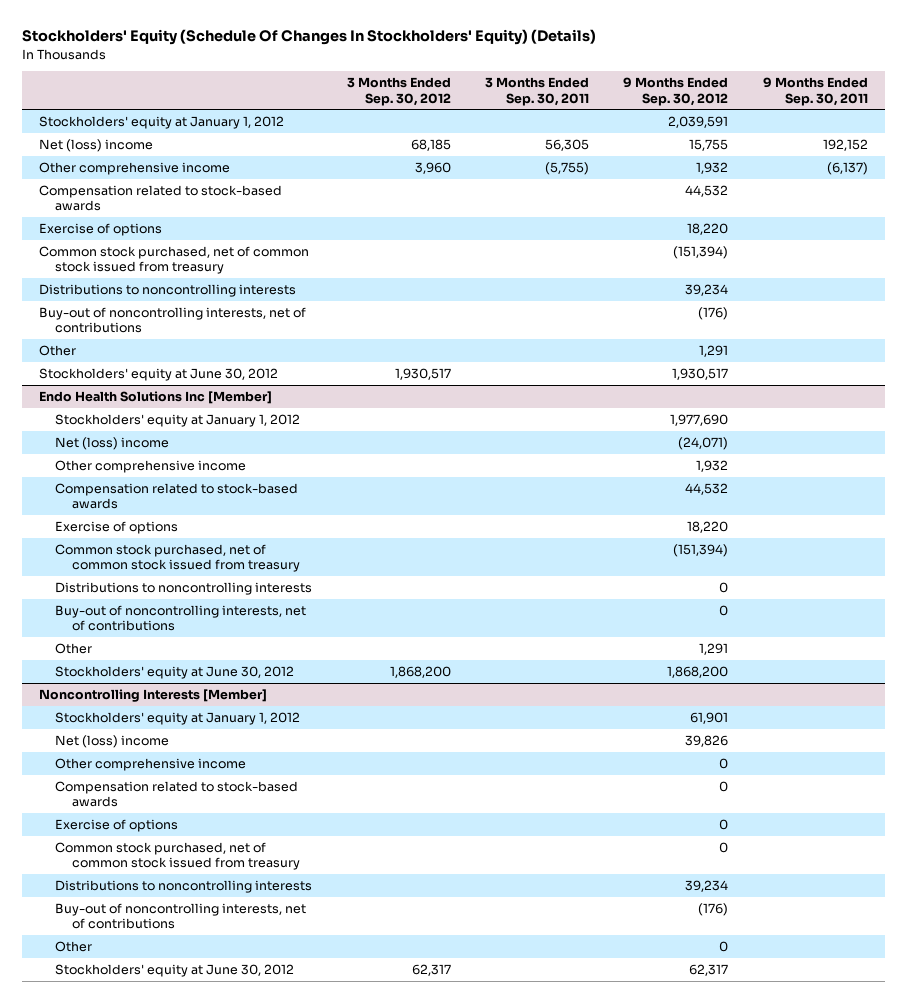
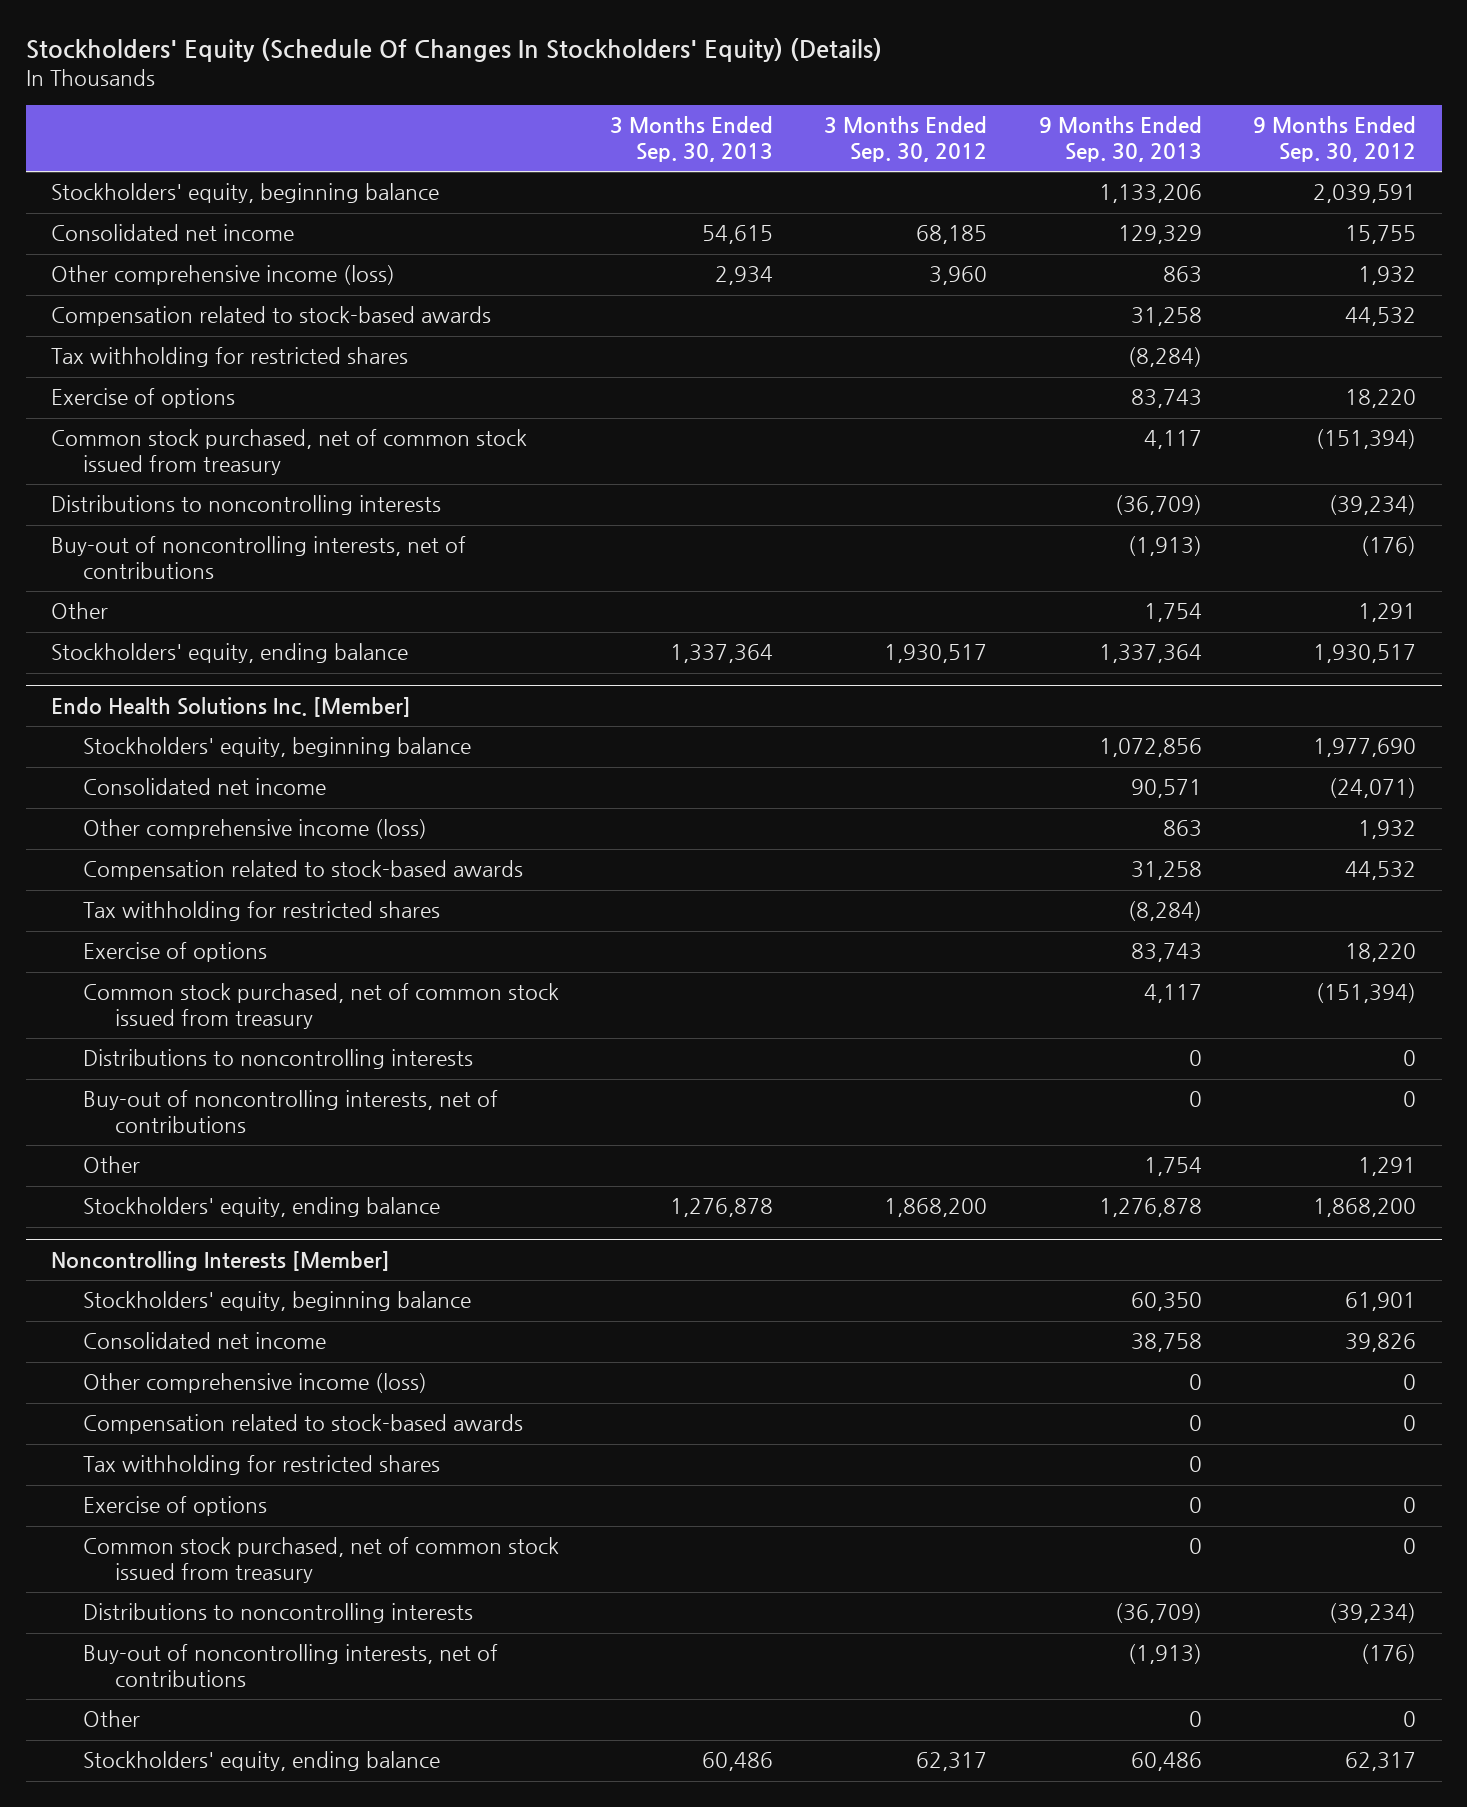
[485,77,590,106] 3 Months Ended Sep. 30, 2011 -> none
[762,77,868,106] 9 Months Ended Sep. 30, 2011 -> none
none -> [610,116,774,163] 3 Months Ended Sep. 30, 2013
none -> [1038,116,1202,163] 9 Months Ended Sep. 30, 2013
[38,116,284,130] Stockholders' equity at January 1, 2012 -> [51,183,440,204] Stockholders' equity, beginning balance
[38,139,153,153] Net (loss) income -> [51,224,295,242] Consolidated net income
[38,162,230,176] Other comprehensive income -> [51,265,396,286] Other comprehensive income (loss)
none -> [51,347,409,368] Tax withholding for restricted shares
[685,284,729,297] 39,234 -> [1328,495,1416,516] (39,234)
[38,368,278,382] Stockholders' equity at June 30, 2012 -> [51,643,409,664] Stockholders' equity, ending balance
[38,391,272,405] Endo Health Solutions Inc [Member] -> [51,697,412,718] Endo Health Solutions Inc. [Member]
[55,414,301,428] Stockholders' equity at January 1, 2012 -> [82,737,471,758] Stockholders' equity, beginning balance
[55,437,170,451] Net (loss) income -> [82,778,326,796] Consolidated net income
[55,460,247,474] Other comprehensive income -> [82,819,427,840] Other comprehensive income (loss)
none -> [82,901,440,922] Tax withholding for restricted shares
[55,666,295,680] Stockholders' equity at June 30, 2012 -> [82,1197,440,1218] Stockholders' equity, ending balance
[55,712,301,726] Stockholders' equity at January 1, 2012 -> [82,1291,471,1312] Stockholders' equity, beginning balance
[55,735,170,749] Net (loss) income -> [82,1332,326,1350] Consolidated net income
[55,758,247,772] Other comprehensive income -> [82,1373,427,1394] Other comprehensive income (loss)
none -> [82,1455,440,1476] Tax withholding for restricted shares
[685,880,729,893] 39,234 -> [1328,1603,1416,1624] (39,234)
[55,964,295,978] Stockholders' equity at June 30, 2012 -> [82,1751,440,1772] Stockholders' equity, ending balance

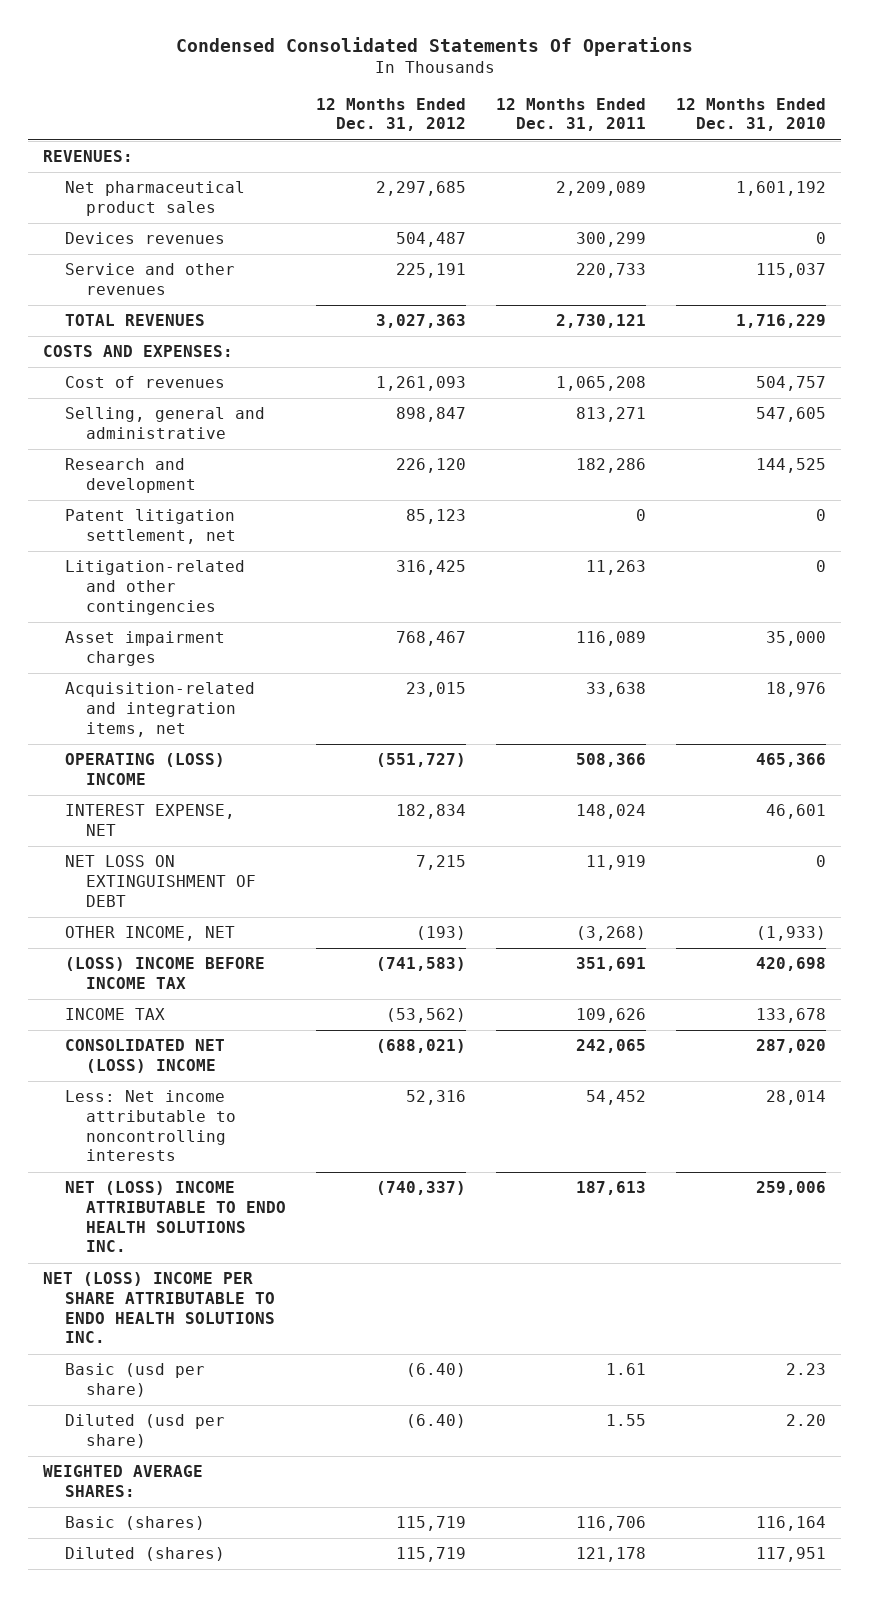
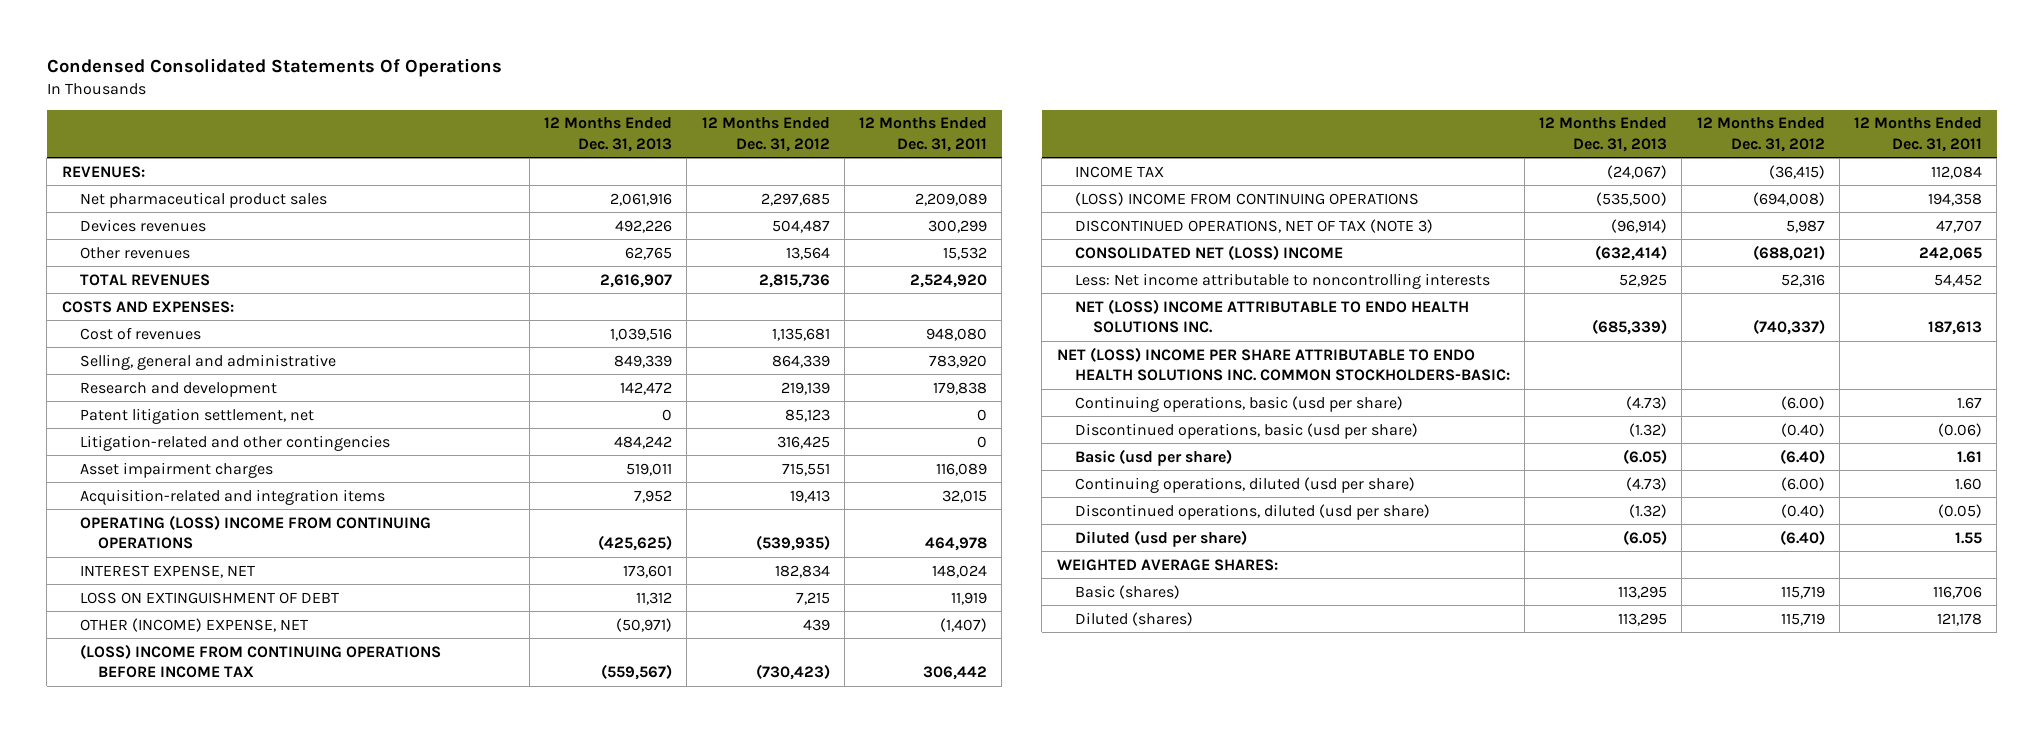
[676,97,827,132] 12 Months Ended Dec. 31, 2010 -> none
none -> [544,117,673,152] 12 Months Ended Dec. 31, 2013
[64,263,235,296] Service and other revenues -> [79,246,190,259] Other revenues
[396,263,467,279] 225,191 -> [785,246,830,260] 13,564
[576,263,647,279] 220,733 -> [942,246,987,260] 15,532
[376,314,467,329] 3,027,363 -> [758,273,830,288] 2,815,736
[556,314,647,329] 2,730,121 -> [909,273,987,288] 2,524,920
[376,376,467,392] 1,261,093 -> [771,327,830,341] 1,135,681
[556,376,647,392] 1,065,208 -> [925,327,987,341] 948,080
[396,407,467,423] 898,847 -> [771,354,830,368] 864,339
[576,407,647,423] 813,271 -> [928,354,987,368] 783,920
[396,458,467,474] 226,120 -> [780,381,830,395] 219,139
[576,458,647,474] 182,286 -> [932,381,987,395] 179,838
[586,560,647,576] 11,263 -> [976,435,987,448] 0
[396,631,467,647] 768,467 -> [781,462,830,476] 715,551
[64,682,255,737] Acquisition-related and integration items, net -> [79,488,385,505] Acquisition-related and integration items
[406,682,467,698] 23,015 -> [789,489,830,503] 19,413
[586,682,647,698] 33,638 -> [941,489,987,503] 32,015
[64,753,225,786] OPERATING (LOSS) INCOME -> [79,514,431,550] OPERATING (LOSS) INCOME FROM CONTINUING OPERATIONS
[376,753,467,768] (551,727) -> [755,535,830,552] (539,935)
[576,753,647,768] 508,366 -> [924,537,987,552] 464,978
[64,855,257,907] NET LOSS ON EXTINGUISHMENT OF DEBT -> [79,591,339,604] LOSS ON EXTINGUISHMENT OF DEBT
[64,926,235,942] OTHER INCOME, NET -> [79,617,308,632] OTHER (INCOME) EXPENSE, NET
[416,926,467,941] (193) -> [802,618,830,631] 439
[576,926,647,942] (3,268) -> [939,617,987,632] (1,407)
[64,957,265,990] (LOSS) INCOME BEFORE INCOME TAX -> [79,643,441,679] (LOSS) INCOME FROM CONTINUING OPERATIONS BEFORE INCOME TAX
[376,957,467,972] (741,583) -> [755,664,830,681] (730,423)
[576,957,647,972] 351,691 -> [922,666,987,681] 306,442
[386,1008,467,1024] (53,562) -> [1768,164,1825,179] (36,415)
[576,1008,647,1024] 109,626 -> [1930,165,1982,179] 112,084
none -> [1074,191,1419,206] (LOSS) INCOME FROM CONTINUING OPERATIONS
none -> [1074,218,1433,233] DISCONTINUED OPERATIONS, NET OF TAX (NOTE 3)
[43,1272,275,1344] NET (LOSS) INCOME PER SHARE ATTRIBUTABLE TO ENDO HEALTH SOLUTIONS INC. -> [1056,346,1510,382] NET (LOSS) INCOME PER SHARE ATTRIBUTABLE TO ENDO HEALTH SOLUTIONS INC. COMMON STOCKHOLDERS-BASIC:
none -> [1074,395,1403,412] Continuing operations, basic (usd per share)
none -> [1074,422,1418,439] Discontinued operations, basic (usd per share)
none -> [1074,476,1415,493] Continuing operations, diluted (usd per share)
none -> [1074,503,1430,520] Discontinued operations, diluted (usd per share)

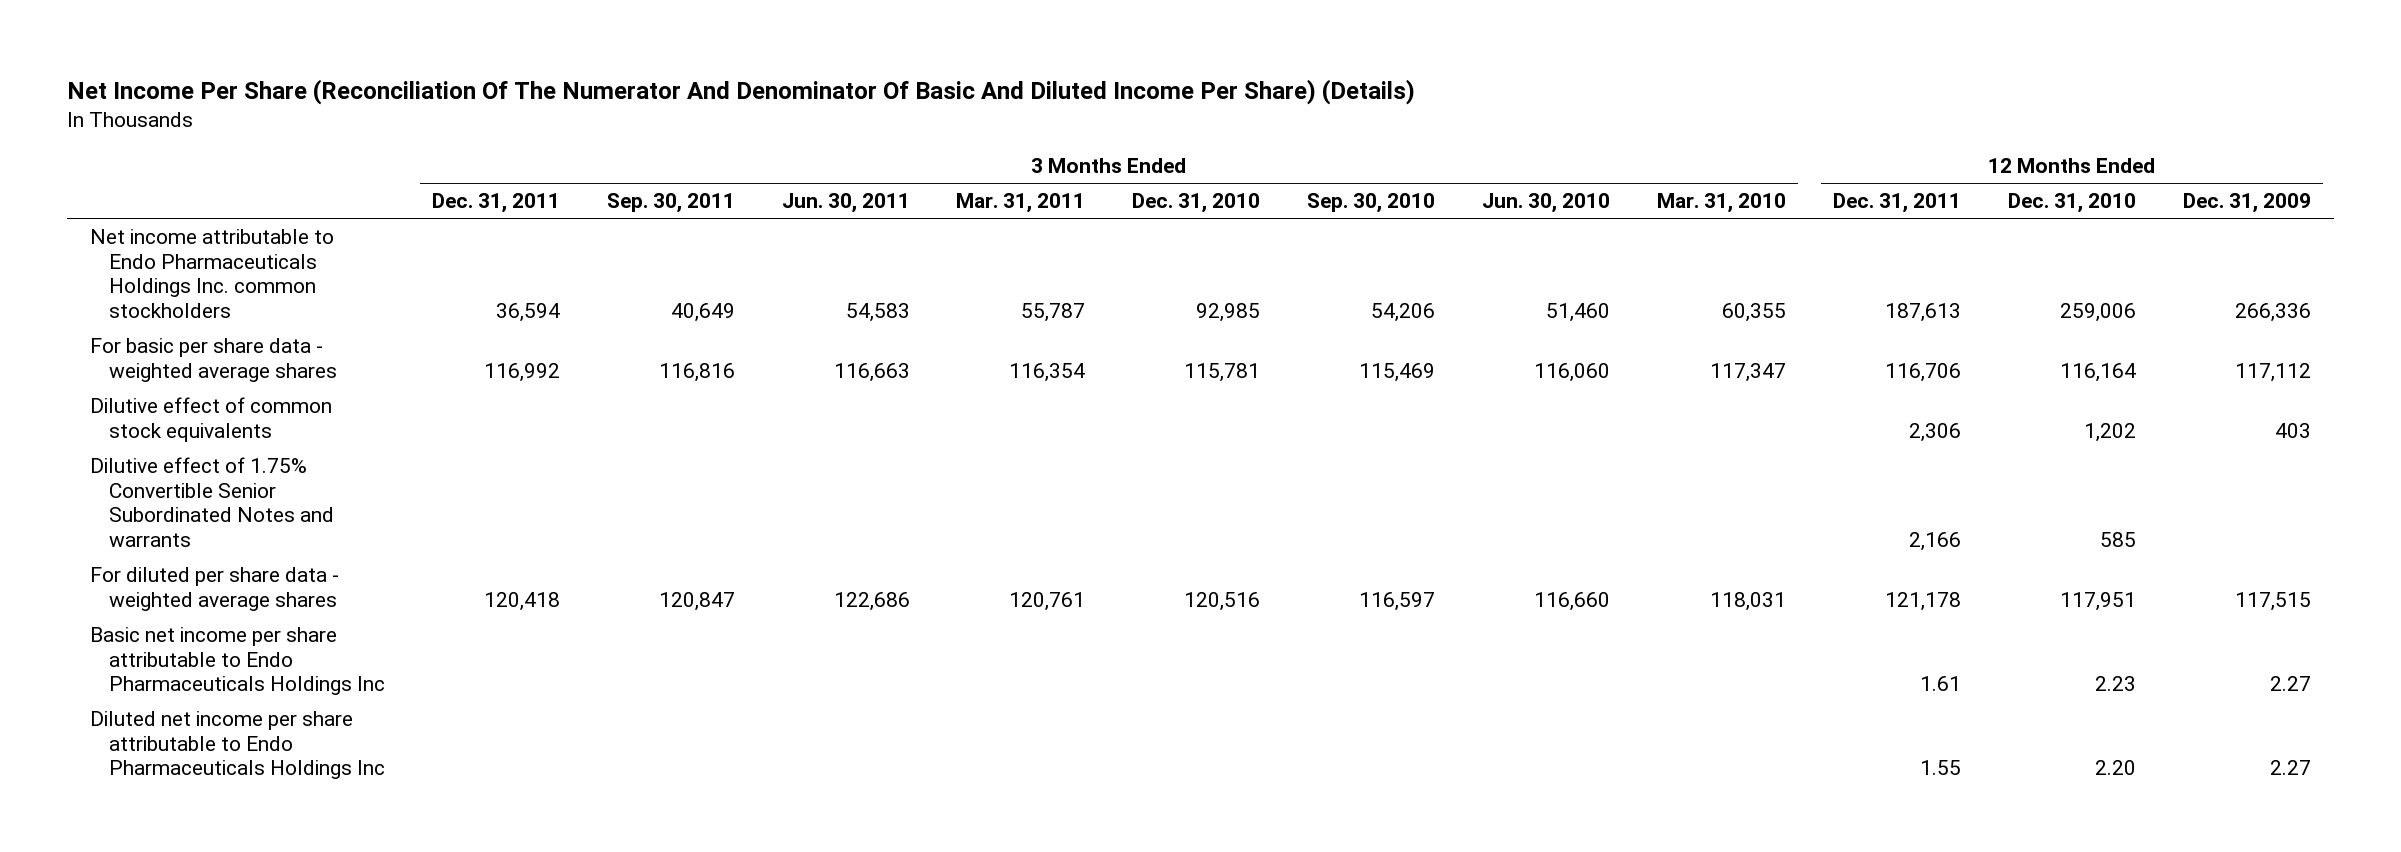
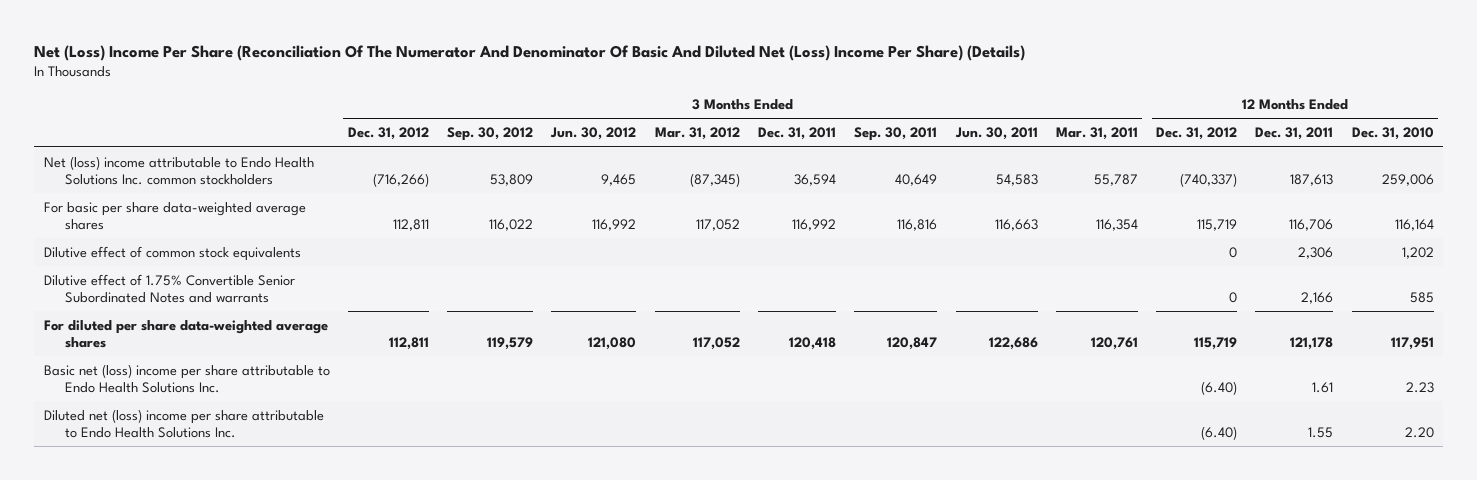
[66,79,1415,106] Net Income Per Share (Reconciliation Of The Numerator And Denominator Of Basic And Diluted Income Per Share) (Details) -> [34,44,1026,61] Net (Loss) Income Per Share (Reconciliation Of The Numerator And Denominator Of Basic And Diluted Net (Loss) Income Per Share) (Details)
[1132,193,1261,214] Dec. 31, 2010 -> none
[1307,193,1436,214] Sep. 30, 2010 -> none
[1482,193,1611,214] Jun. 30, 2010 -> none
[1657,193,1787,214] Mar. 31, 2010 -> none
[2183,193,2312,214] Dec. 31, 2009 -> none
none -> [347,127,429,141] Dec. 31, 2012
none -> [447,127,534,142] Sep. 30, 2012
none -> [550,127,637,141] Jun. 30, 2012
none -> [654,127,740,141] Mar. 31, 2012
none -> [1156,127,1238,141] Dec. 31, 2012
[90,228,335,318] Net income attributable to Endo Pharmaceuticals Holdings Inc. common stockholders -> [43,155,314,185] Net (loss) income attributable to Endo Health Solutions Inc. common stockholders
[90,337,337,382] For basic per share data - weighted average shares -> [43,201,306,230] For basic per share data-weighted average shares
[90,566,340,611] For diluted per share data - weighted average shares -> [43,319,328,348] For diluted per share data-weighted average shares
[90,626,385,696] Basic net income per share attributable to Endo Pharmaceuticals Holdings Inc -> [43,363,330,393] Basic net (loss) income per share attributable to Endo Health Solutions Inc.
[90,710,385,780] Diluted net income per share attributable to Endo Pharmaceuticals Holdings Inc -> [43,408,324,438] Diluted net (loss) income per share attributable to Endo Health Solutions Inc.

